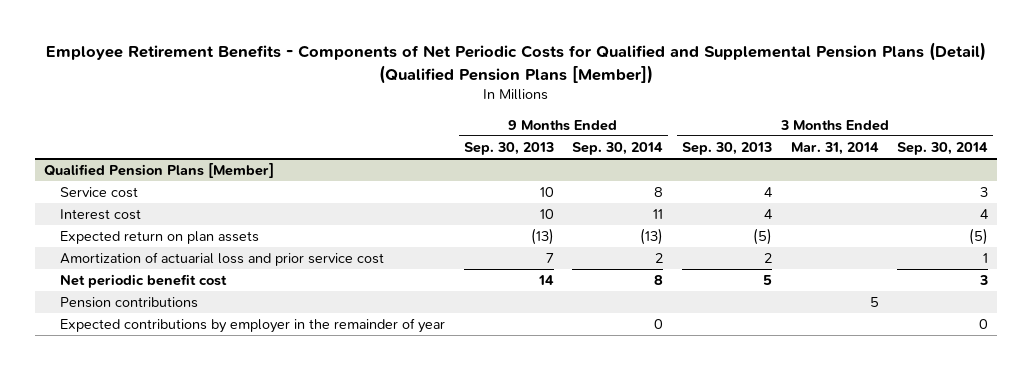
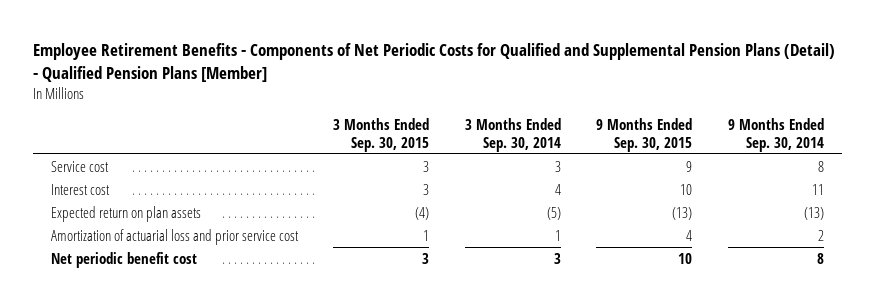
[46,42,987,84] Employee Retirement Benefits - Components of Net Periodic Costs for Qualified and Supplemental Pension Plans (Detail) (Qualified Pension Plans [Member]) -> [32,42,835,82] Employee Retirement Benefits - Components of Net Periodic Costs for Qualified and Supplemental Pension Plans (Detail) - Qualified Pension Plans [Member]
[463,141,554,155] Sep. 30, 2013 -> none
[681,141,772,155] Sep. 30, 2013 -> none
[790,141,879,155] Mar. 31, 2014 -> none
none -> [333,118,430,152] 3 Months Ended Sep. 30, 2015
none -> [596,118,693,152] 9 Months Ended Sep. 30, 2015
[44,163,275,179] Qualified Pension Plans [Member] -> none
[60,297,199,309] Pension contributions -> none
[60,318,446,334] Expected contributions by employer in the remainder of year -> none

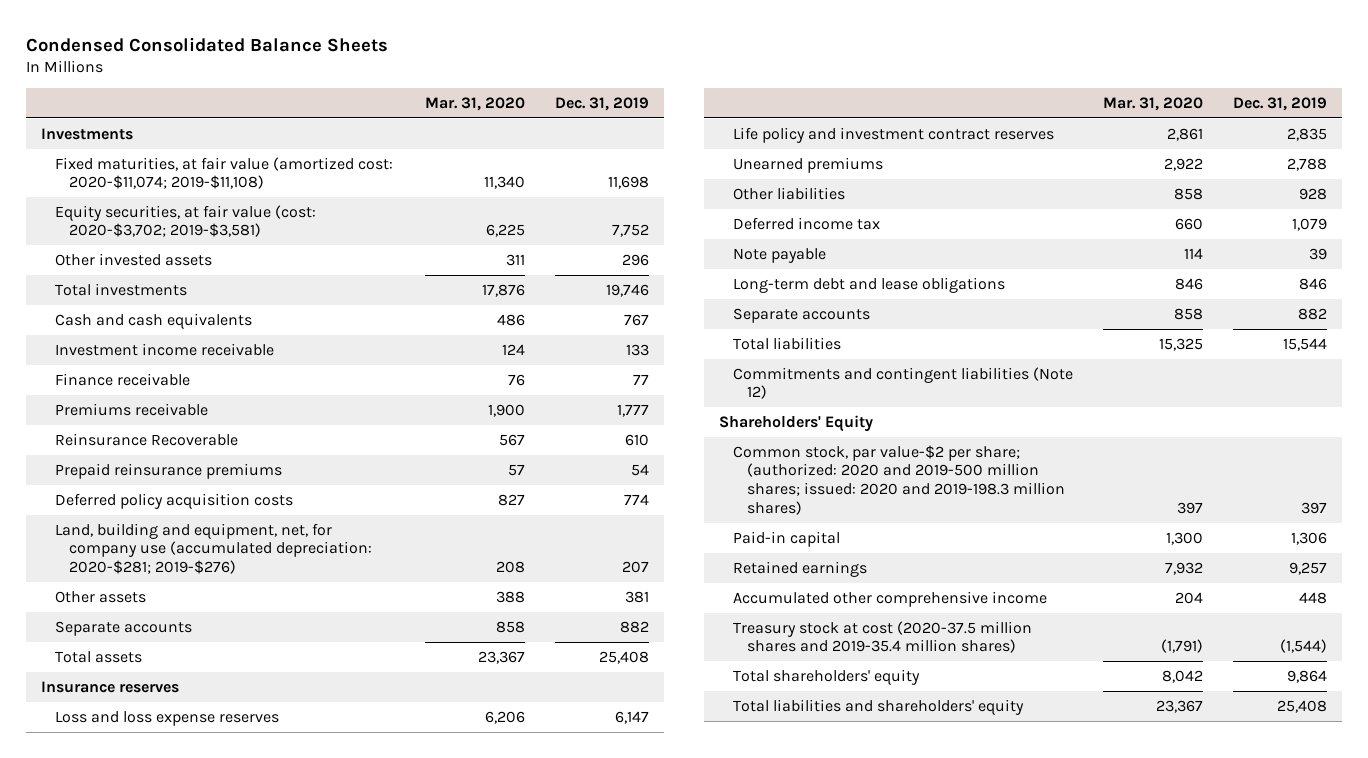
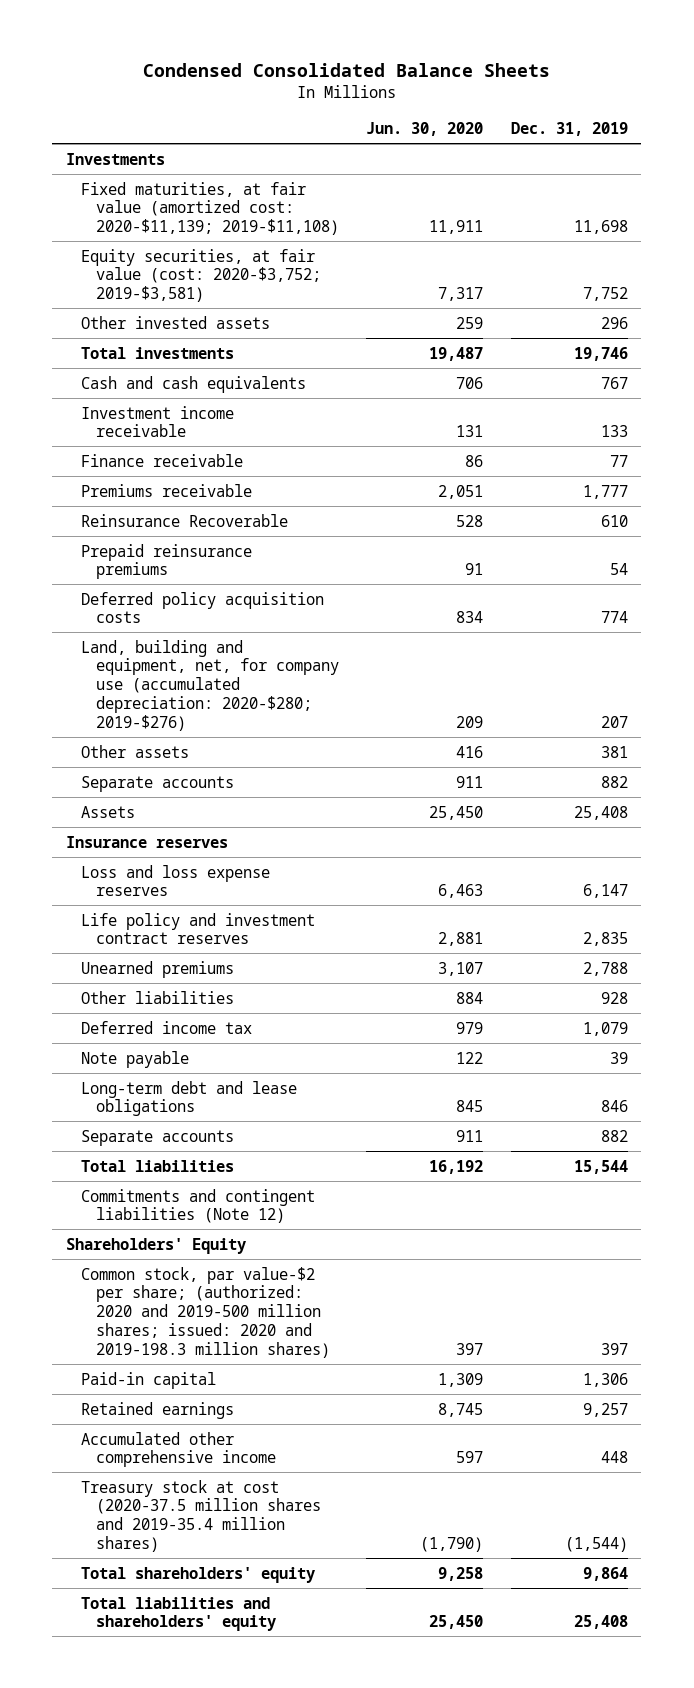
[424,96,525,111] Mar. 31, 2020 -> none
none -> [366,122,484,137] Jun. 30, 2020
[54,156,393,190] Fixed maturities, at fair value (amortized cost: 2020-$11,074; 2019-$11,108) -> [80,181,339,236] Fixed maturities, at fair value (amortized cost: 2020-$11,139; 2019-$11,108)
[54,204,316,238] Equity securities, at fair value (cost: 2020-$3,702; 2019-$3,581) -> [80,248,321,303] Equity securities, at fair value (cost: 2020-$3,752; 2019-$3,581)
[54,522,372,575] Land, building and equipment, net, for company use (accumulated depreciation: 2020-$281; 2019-$276) -> [80,639,339,731] Land, building and equipment, net, for company use (accumulated depreciation: 2020-$280; 2019-$276)
[54,650,142,663] Total assets -> [80,805,135,818] Assets

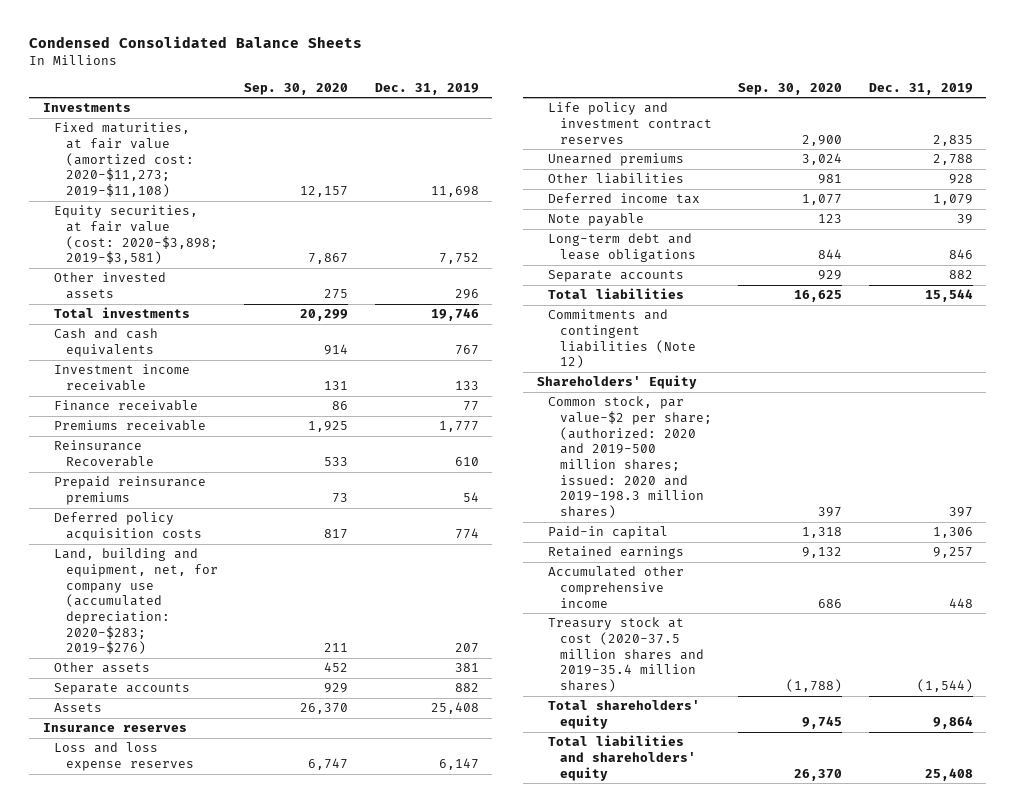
[366,122,484,137] Jun. 30, 2020 -> none
none -> [244,82,349,95] Sep. 30, 2020
[80,181,339,236] Fixed maturities, at fair value (amortized cost: 2020-$11,139; 2019-$11,108) -> [54,122,194,198] Fixed maturities, at fair value (amortized cost: 2020-$11,273; 2019-$11,108)
[80,248,321,303] Equity securities, at fair value (cost: 2020-$3,752; 2019-$3,581) -> [54,205,218,265] Equity securities, at fair value (cost: 2020-$3,898; 2019-$3,581)
[80,639,339,731] Land, building and equipment, net, for company use (accumulated depreciation: 2020-$280; 2019-$276) -> [54,548,218,655] Land, building and equipment, net, for company use (accumulated depreciation: 2020-$283; 2019-$276)

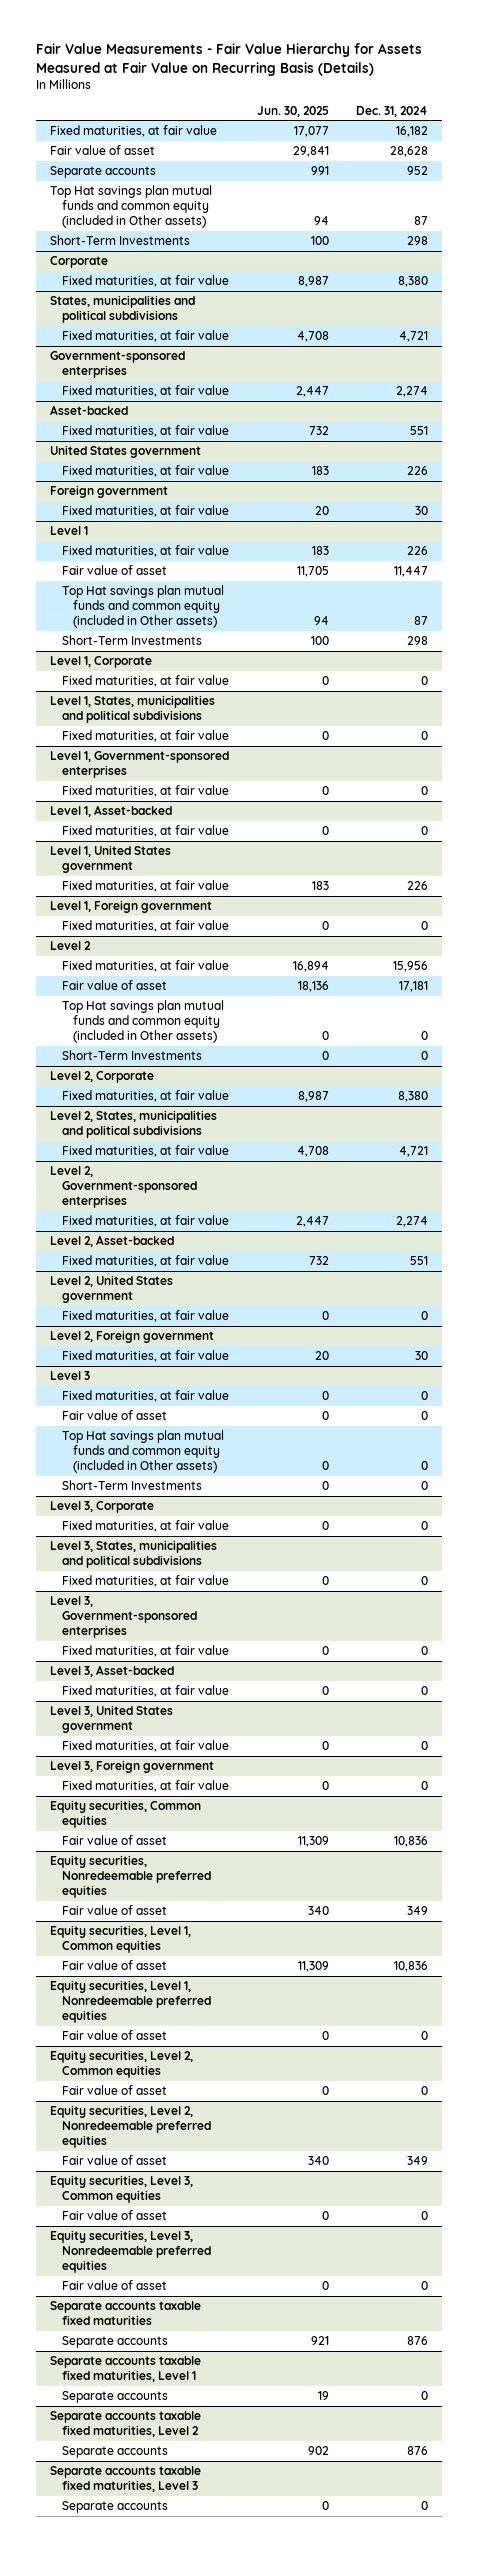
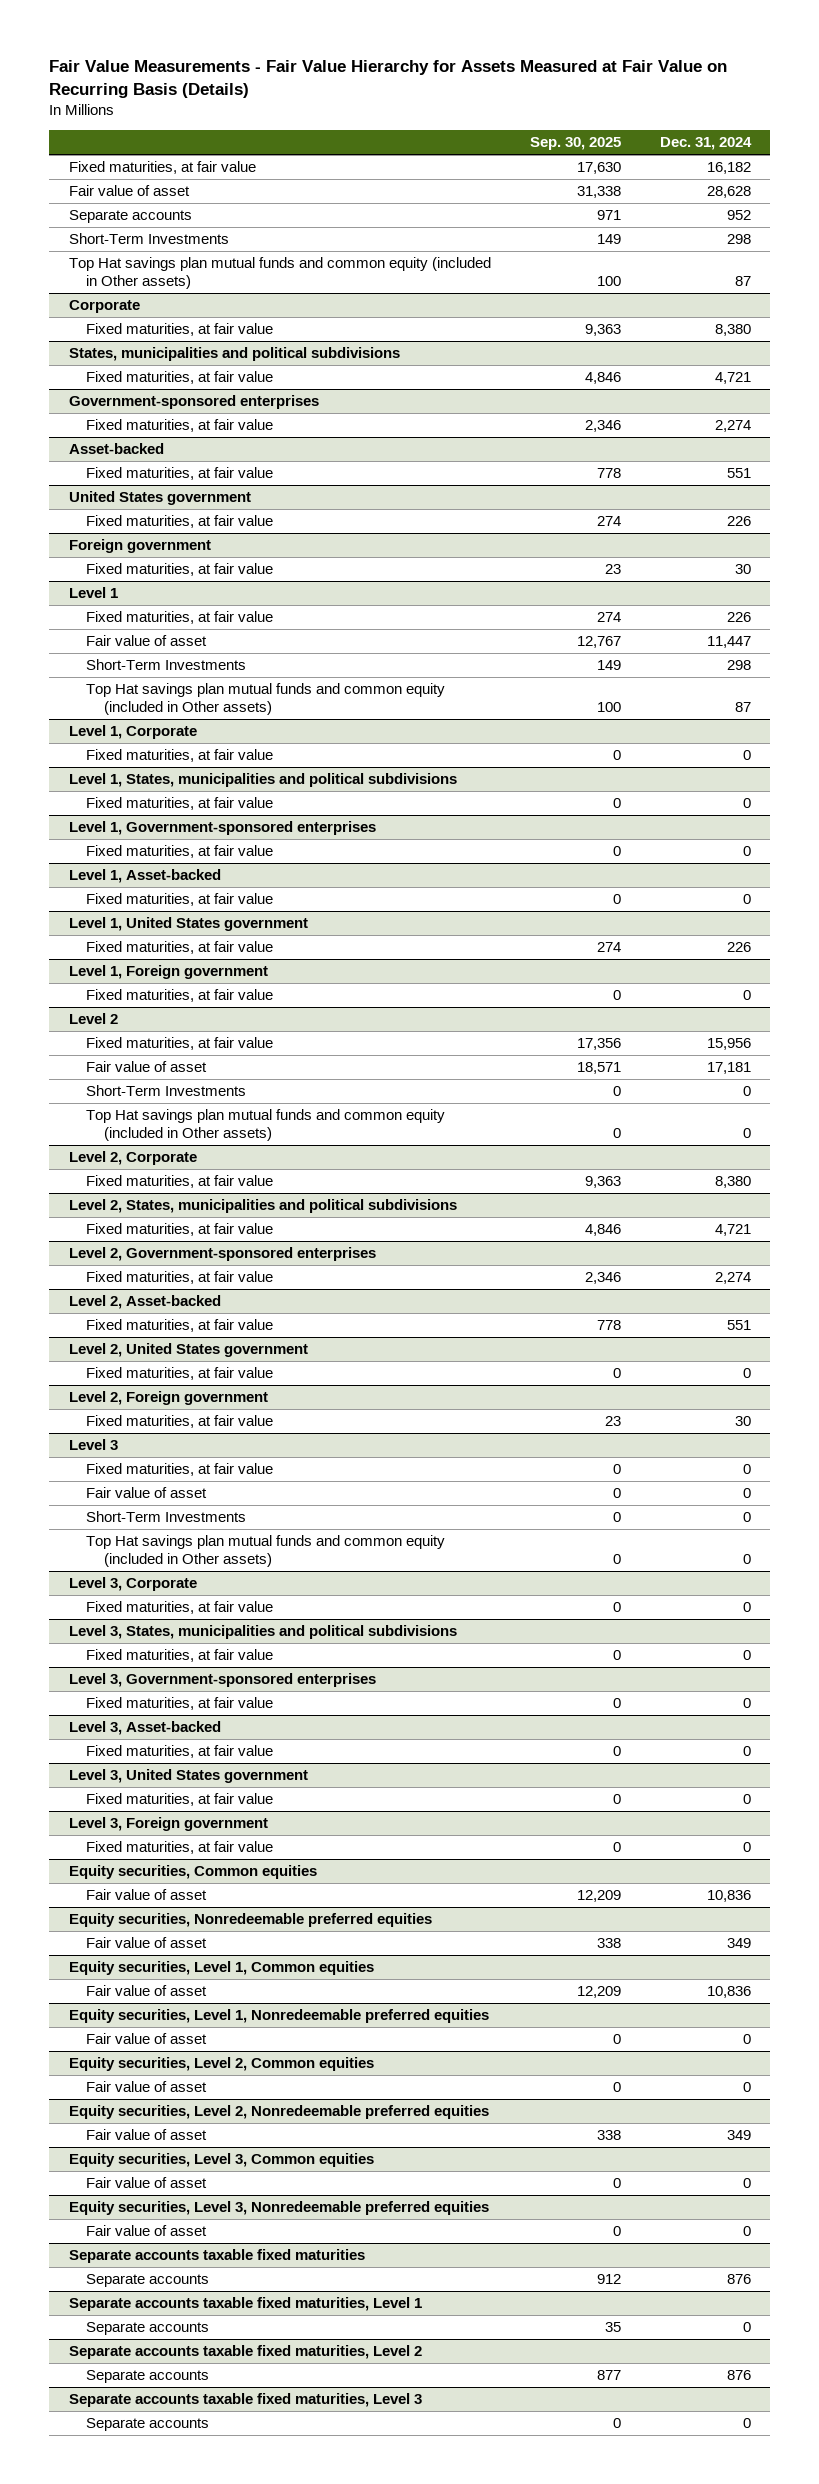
[256,105,329,117] Jun. 30, 2025 -> none
none -> [529,137,621,151] Sep. 30, 2025
[49,185,212,229] Top Hat savings plan mutual funds and common equity (included in Other assets) -> [68,257,491,289] Top Hat savings plan mutual funds and common equity (included in Other assets)
[61,585,224,629] Top Hat savings plan mutual funds and common equity (included in Other assets) -> [86,683,446,715] Top Hat savings plan mutual funds and common equity (included in Other assets)
[61,1000,224,1044] Top Hat savings plan mutual funds and common equity (included in Other assets) -> [86,1109,446,1141] Top Hat savings plan mutual funds and common equity (included in Other assets)
[61,1430,224,1474] Top Hat savings plan mutual funds and common equity (included in Other assets) -> [86,1535,446,1567] Top Hat savings plan mutual funds and common equity (included in Other assets)

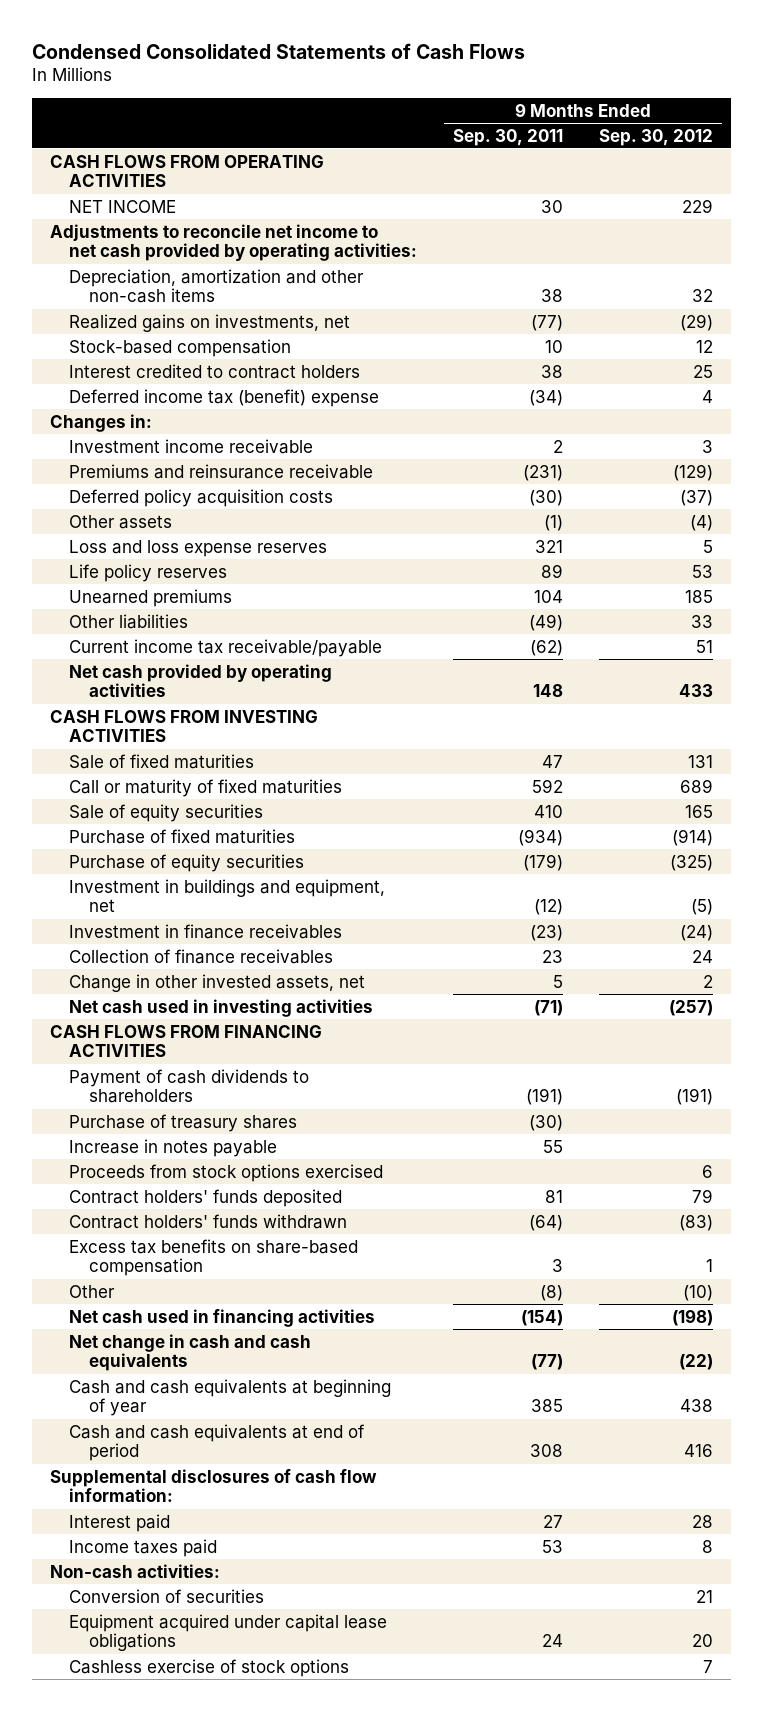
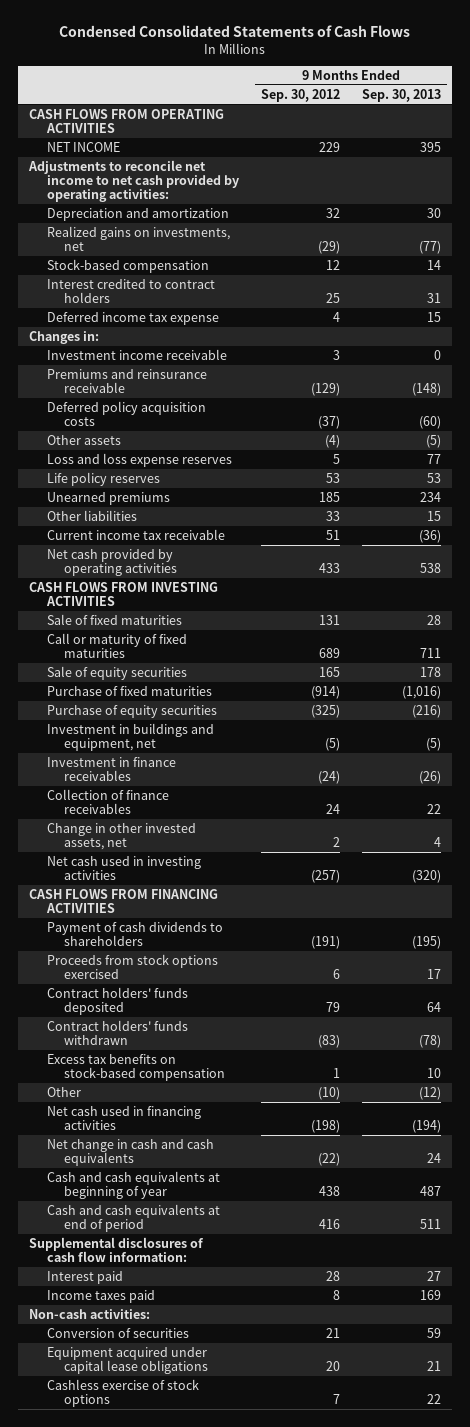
[453,128,564,146] Sep. 30, 2011 -> none
none -> [361,88,441,102] Sep. 30, 2013
[69,268,365,304] Depreciation, amortization and other non-cash items -> [46,207,229,221] Depreciation and amortization
[69,388,380,407] Deferred income tax (benefit) expense -> [46,311,219,325] Deferred income tax expense
[69,638,383,657] Current income tax receivable/payable -> [46,528,225,540] Current income tax receivable
[69,1113,298,1132] Purchase of treasury shares -> none
[69,1138,278,1157] Increase in notes payable -> none
[69,1238,359,1277] Excess tax benefits on share-based compensation -> [46,1053,226,1081] Excess tax benefits on stock-based compensation

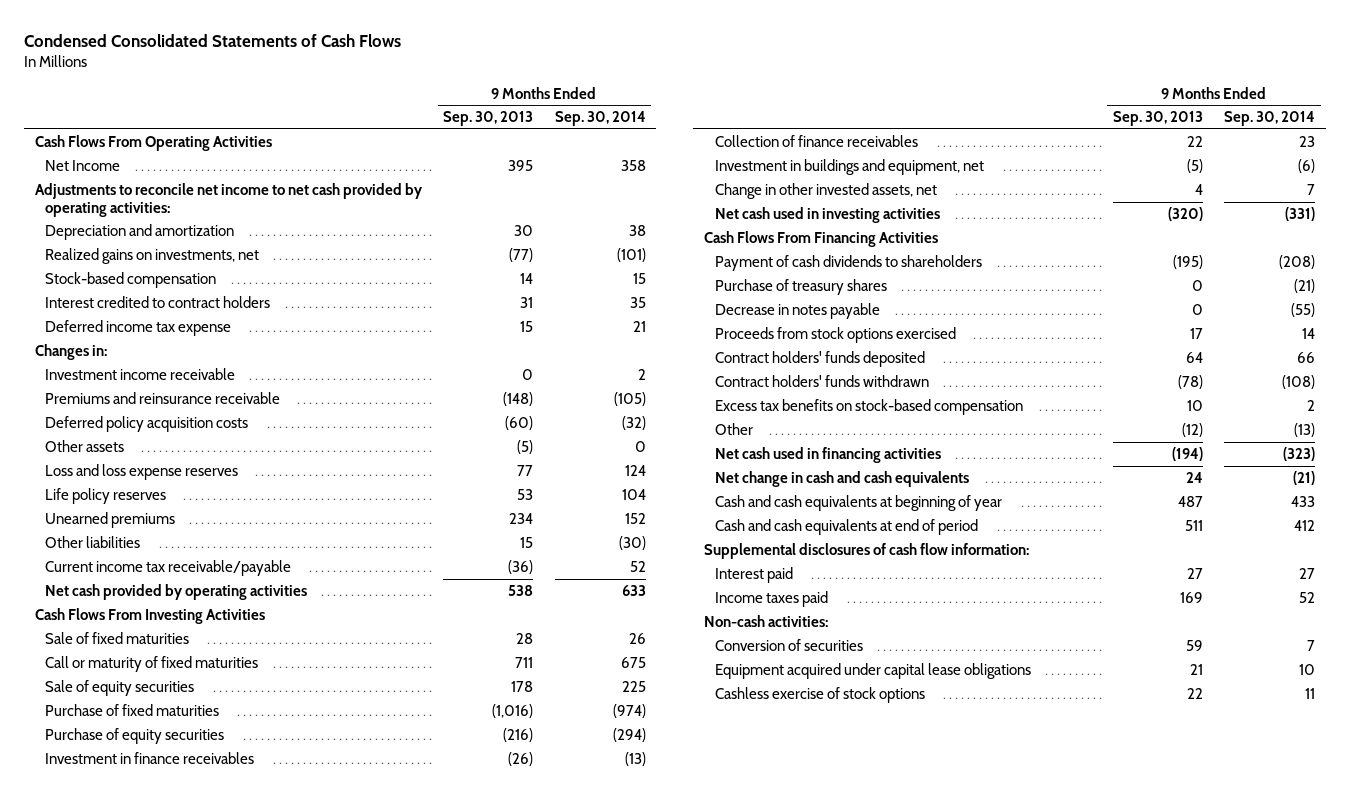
[260,88,340,102] Sep. 30, 2012 -> none
none -> [554,111,646,127] Sep. 30, 2014
[29,108,225,133] CASH FLOWS FROM OPERATING ACTIVITIES -> [34,134,272,151] Cash Flows From Operating Activities
[46,141,120,152] NET INCOME -> [45,159,121,171] Net Income
[46,528,225,540] Current income tax receivable -> [45,559,292,576] Current income tax receivable/payable
[29,581,219,606] CASH FLOWS FROM INVESTING ACTIVITIES -> [34,607,265,624] Cash Flows From Investing Activities
[46,722,214,751] Investment in buildings and equipment, net -> [714,158,984,175] Investment in buildings and equipment, net
[29,888,219,913] CASH FLOWS FROM FINANCING ACTIVITIES -> [704,230,939,247] Cash Flows From Financing Activities
none -> [714,278,887,295] Purchase of treasury shares
none -> [714,302,880,319] Decrease in notes payable

